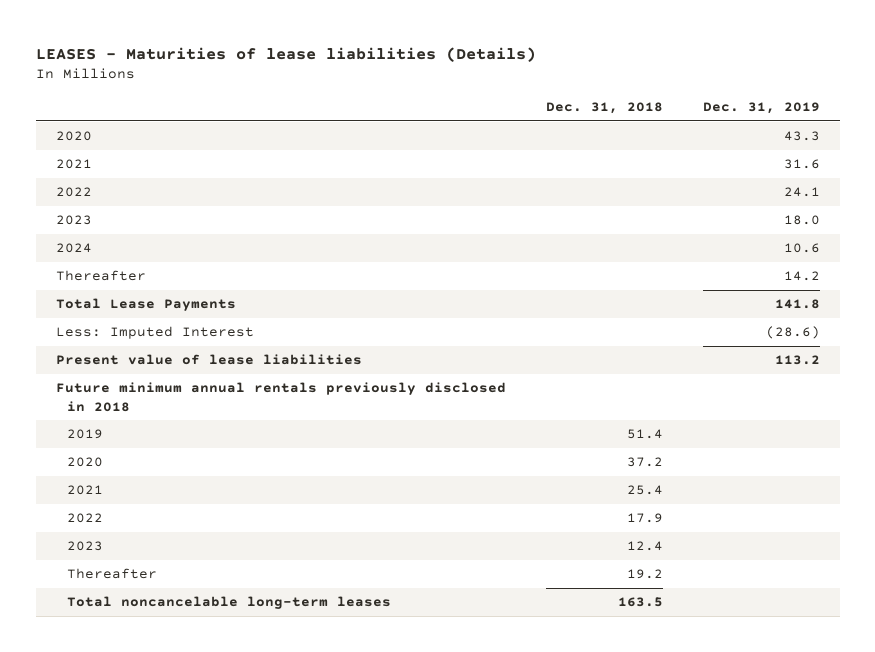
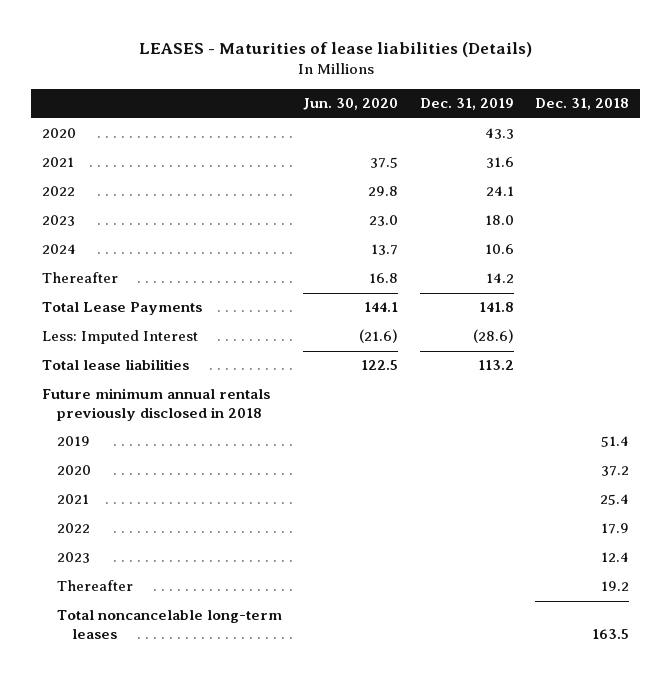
none -> [303,98,399,111] Jun. 30, 2020
[55,354,362,366] Present value of lease liabilities -> [41,359,189,371] Total lease liabilities

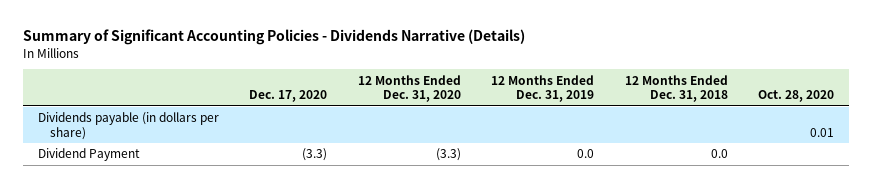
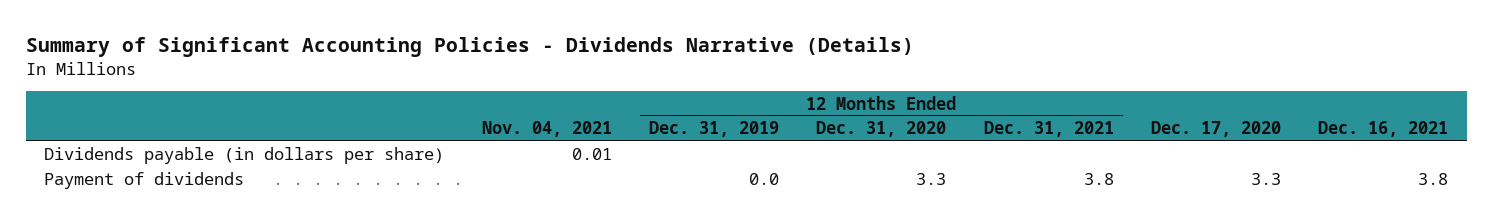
[624,74,728,103] 12 Months Ended Dec. 31, 2018 -> none
[758,90,835,103] Oct. 28, 2020 -> none
none -> [481,121,612,138] Nov. 04, 2021
none -> [983,121,1114,138] Dec. 31, 2021
none -> [1318,121,1449,138] Dec. 16, 2021
[38,148,141,162] Dividend Payment -> [44,172,245,190] Payment of dividends
[302,148,328,162] (3.3) -> [1250,173,1281,186] 3.3
[435,148,461,162] (3.3) -> [916,173,947,186] 3.3

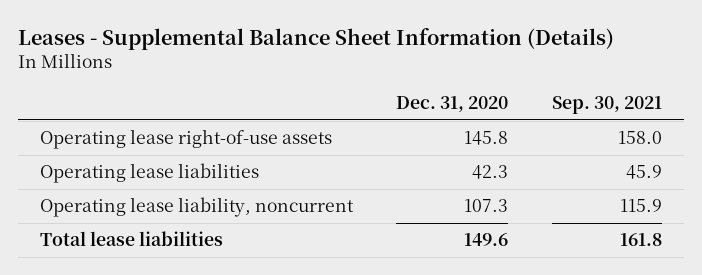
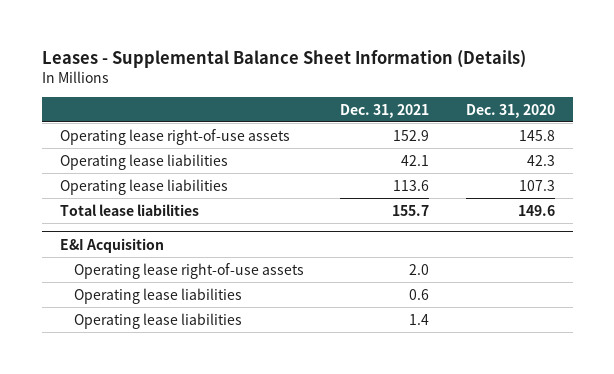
[552,96,663,115] Sep. 30, 2021 -> none
none -> [340,103,430,118] Dec. 31, 2021
[39,197,354,218] Operating lease liability, noncurrent -> [59,178,228,195] Operating lease liabilities
none -> [59,237,164,253] E&I Acquisition
none -> [74,262,305,279] Operating lease right-of-use assets
none -> [74,287,243,304] Operating lease liabilities
none -> [74,312,243,329] Operating lease liabilities

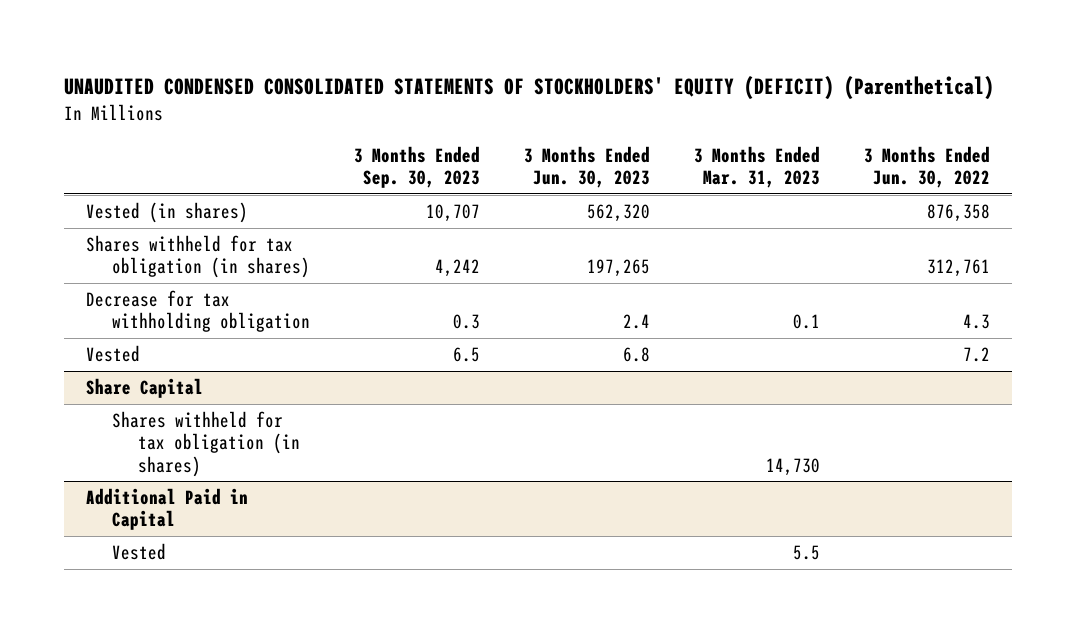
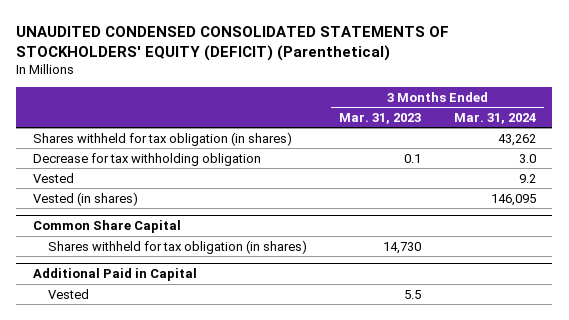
[354,145,481,189] 3 Months Ended Sep. 30, 2023 -> none
[524,145,651,189] 3 Months Ended Jun. 30, 2023 -> none
[863,145,990,189] 3 Months Ended Jun. 30, 2022 -> none
none -> [453,113,536,125] Mar. 31, 2024
[86,202,249,224] Vested (in shares) -> [32,191,138,206] Vested (in shares)
[86,378,204,399] Share Capital -> [32,220,181,234] Common Share Capital

